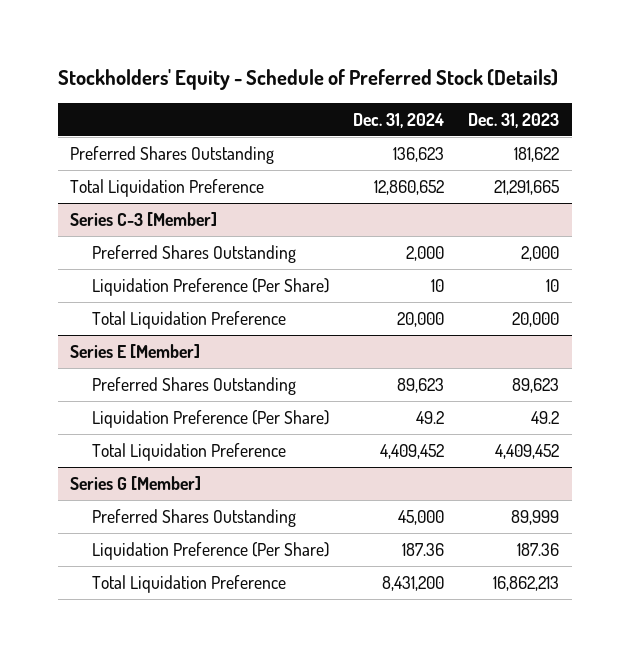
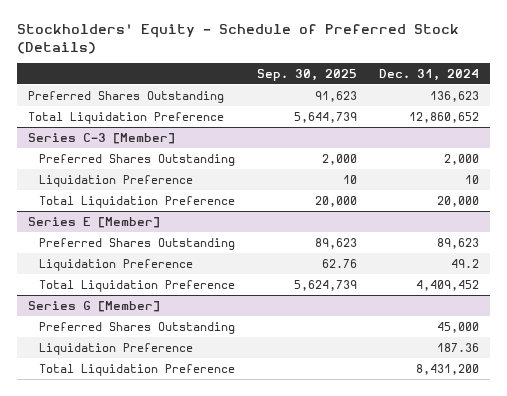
[468,112,560,128] Dec. 31, 2023 -> none
none -> [257,68,358,81] Sep. 30, 2025
[91,278,329,297] Liquidation Preference (Per Share) -> [39,174,194,187] Liquidation Preference
[91,410,329,429] Liquidation Preference (Per Share) -> [39,258,194,271] Liquidation Preference
[91,542,329,561] Liquidation Preference (Per Share) -> [39,342,194,355] Liquidation Preference

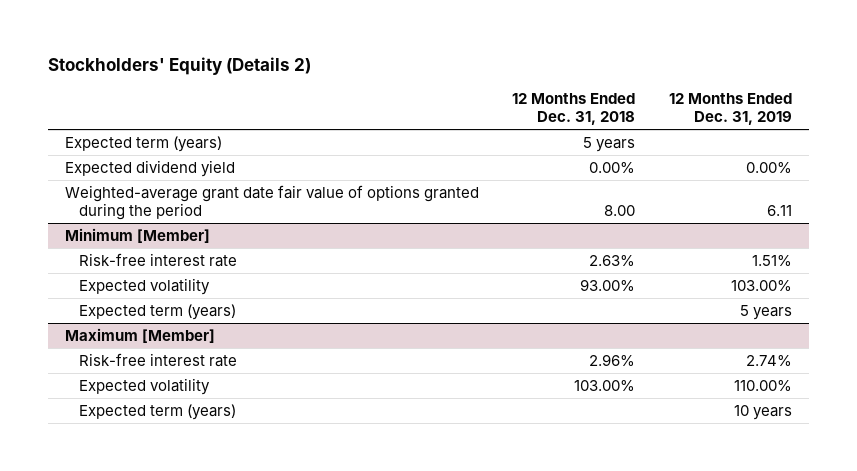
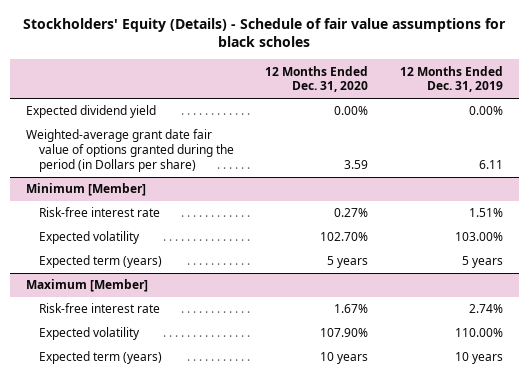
[47,56,311,75] Stockholders' Equity (Details 2) -> [23,17,507,48] Stockholders' Equity (Details) - Schedule of fair value assumptions for black scholes
[512,93,636,125] 12 Months Ended Dec. 31, 2018 -> none
none -> [265,65,369,93] 12 Months Ended Dec. 31, 2020
[64,136,222,153] Expected term (years) -> none
[64,185,479,221] Weighted-average grant date fair value of options granted during the period -> [25,129,234,172] Weighted-average grant date fair value of options granted during the period (in Dollars per share)

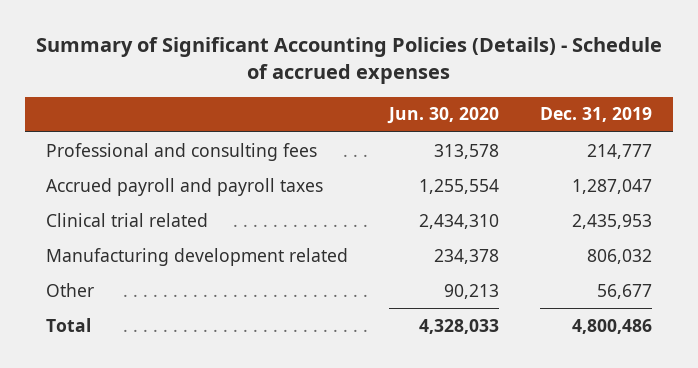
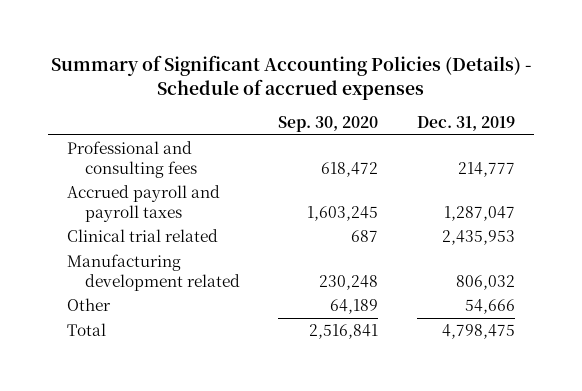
[386,107,499,125] Jun. 30, 2020 -> none
none -> [278,116,379,133] Sep. 30, 2020
[597,283,653,299] 56,677 -> [465,298,516,314] 54,666
[572,318,653,334] 4,800,486 -> [442,323,516,339] 4,798,475

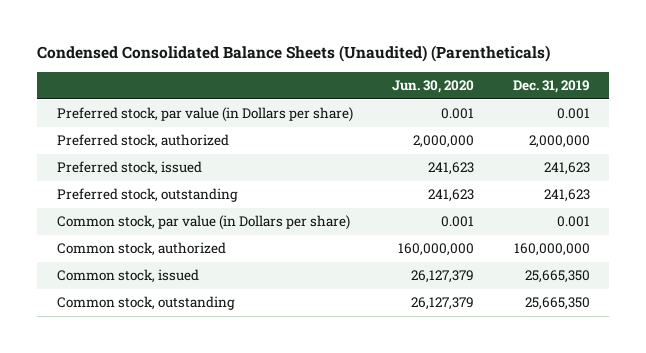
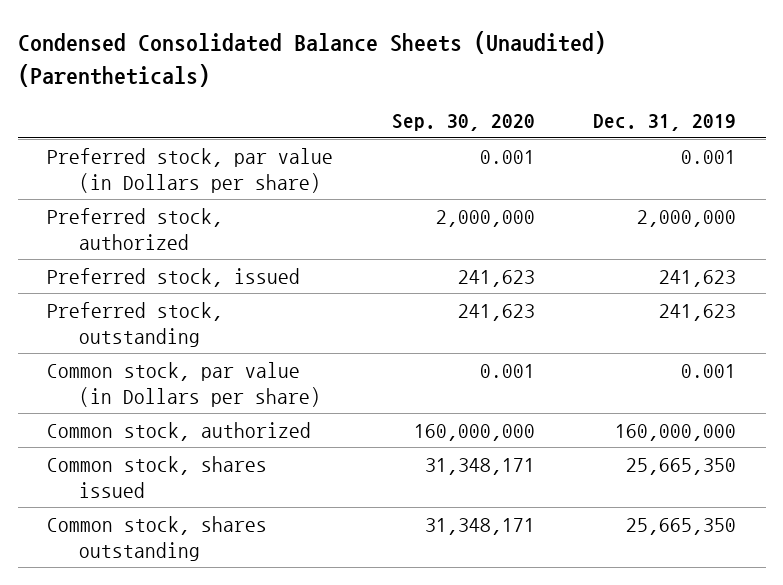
[391,80,474,94] Jun. 30, 2020 -> none
none -> [391,114,535,132] Sep. 30, 2020
[56,269,199,284] Common stock, issued -> [47,455,268,498] Common stock, shares issued
[56,296,235,311] Common stock, outstanding -> [47,515,268,561] Common stock, shares outstanding

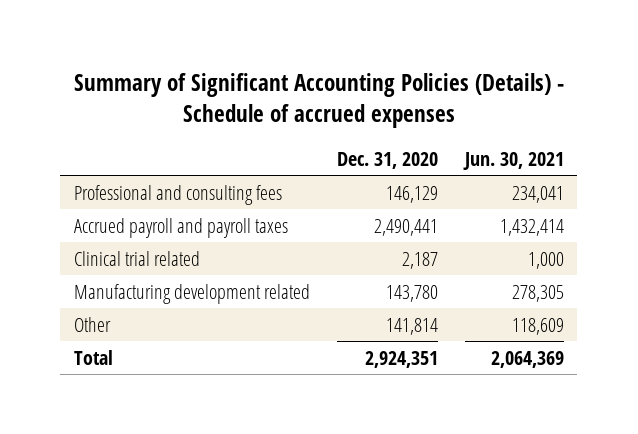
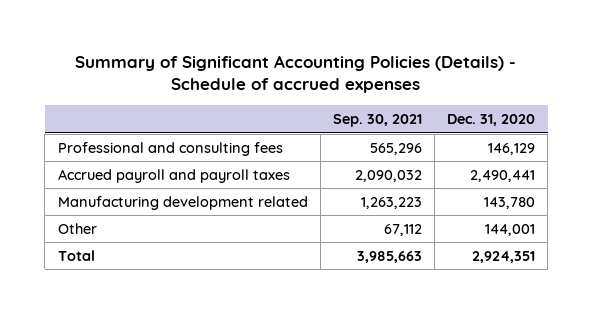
[462,151,564,170] Jun. 30, 2021 -> none
none -> [332,114,422,128] Sep. 30, 2021
[73,250,200,266] Clinical trial related -> none
[385,317,438,335] 141,814 -> [484,223,535,236] 144,001

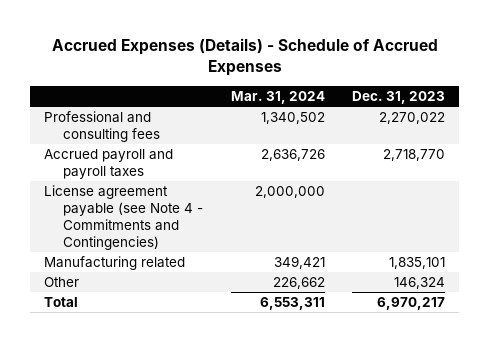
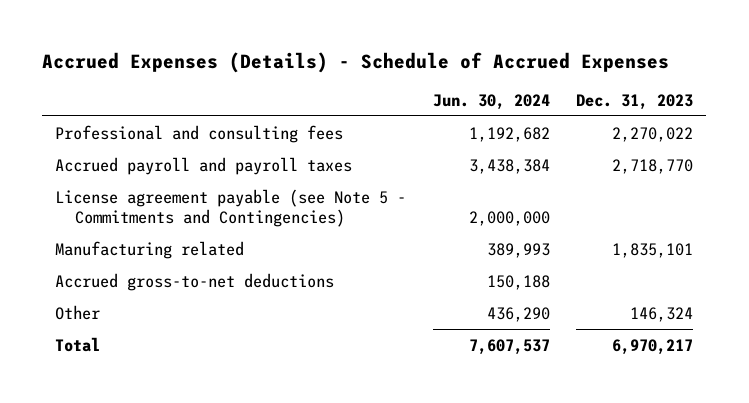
[230,91,325,105] Mar. 31, 2024 -> none
none -> [432,93,550,110] Jun. 30, 2024
[44,185,204,251] License agreement payable (see Note 4 - Commitments and Contingencies) -> [55,188,407,227] License agreement payable (see Note 5 - Commitments and Contingencies)
none -> [55,272,335,291] Accrued gross-to-net deductions

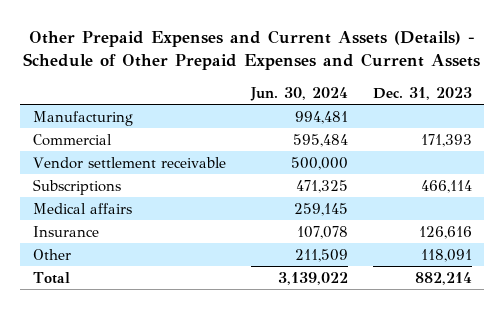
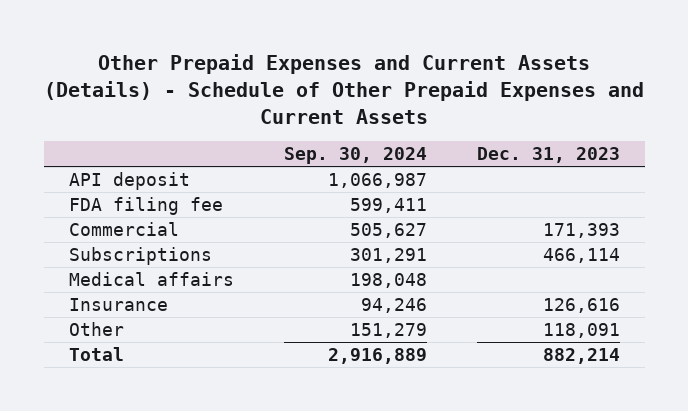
[249,86,348,101] Jun. 30, 2024 -> none
none -> [283,147,427,165] Sep. 30, 2024
[32,110,133,126] Manufacturing -> [68,171,190,190] API deposit
none -> [68,196,223,215] FDA filing fee
[32,156,226,169] Vendor settlement receivable -> none

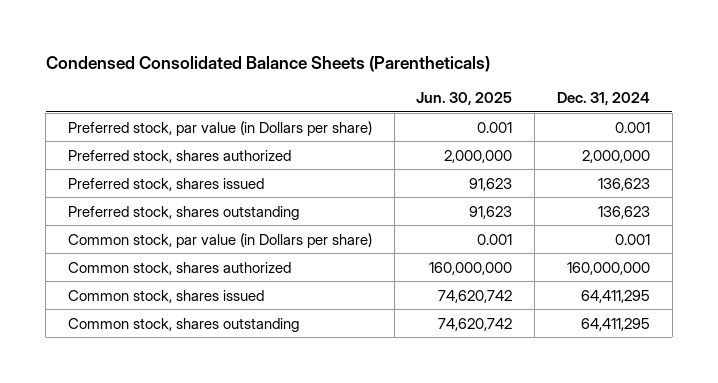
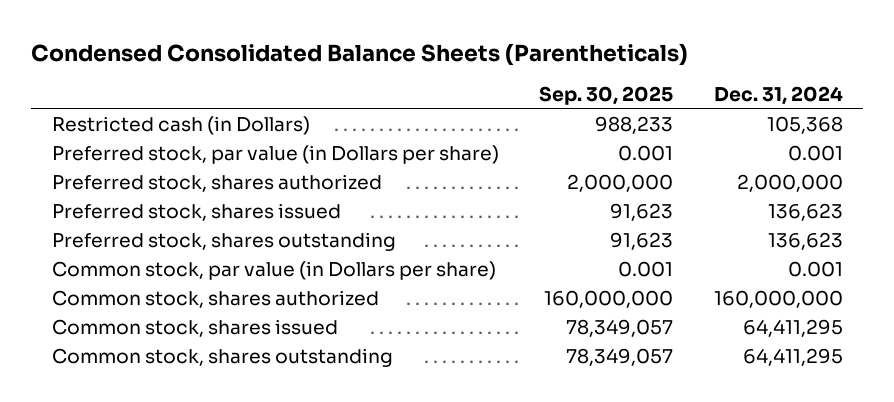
[416,92,513,106] Jun. 30, 2025 -> none
none -> [539,86,674,106] Sep. 30, 2025
none -> [51,116,310,136] Restricted cash (in Dollars)

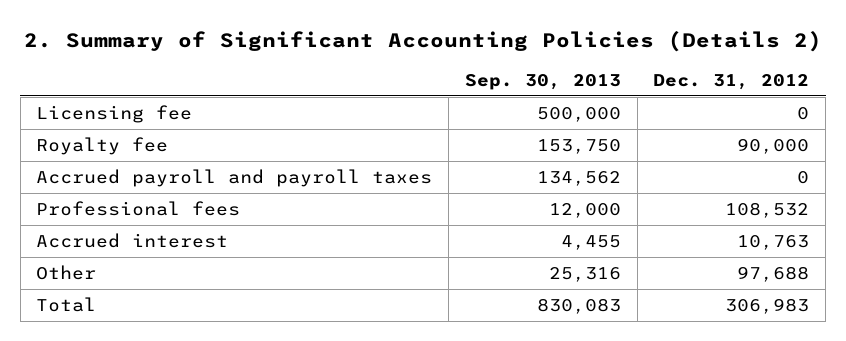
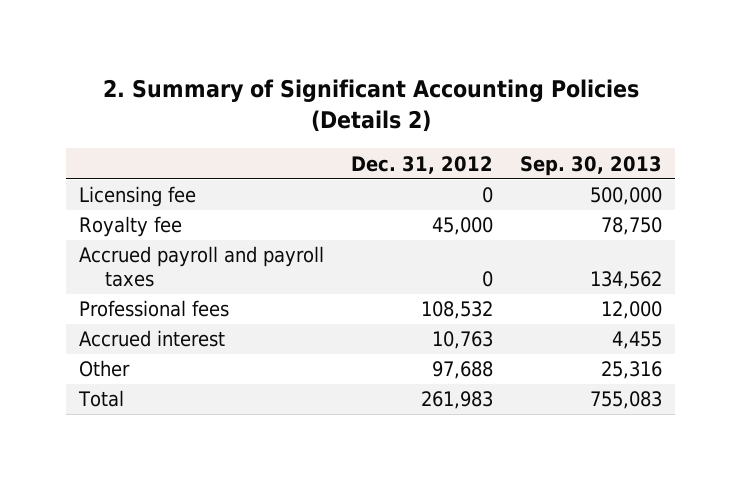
[536,139,621,155] 153,750 -> [600,217,662,236] 78,750
[737,138,810,155] 90,000 -> [432,217,494,236] 45,000
[536,298,621,315] 830,083 -> [589,391,662,410] 755,083
[725,298,810,315] 306,983 -> [421,391,494,410] 261,983

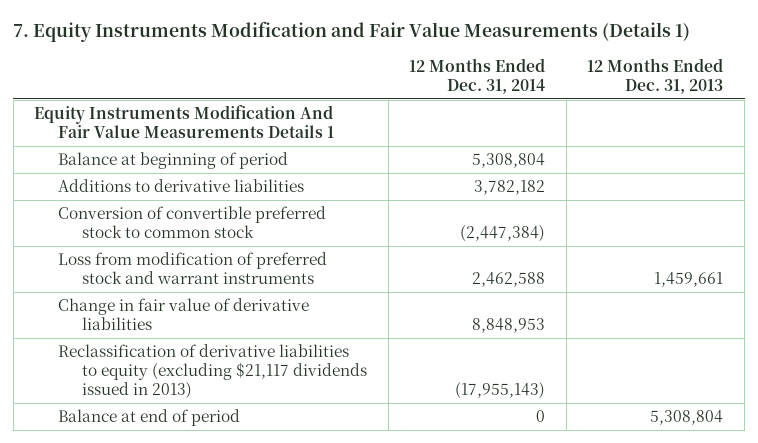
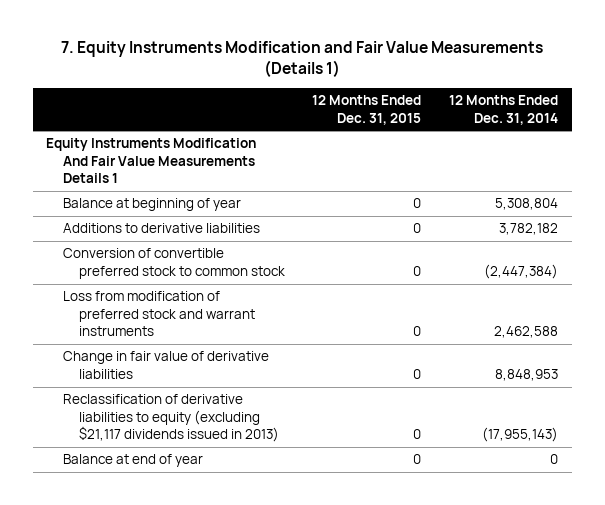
[587,57,724,94] 12 Months Ended Dec. 31, 2013 -> none
none -> [312,95,422,125] 12 Months Ended Dec. 31, 2015
[58,152,289,170] Balance at beginning of period -> [62,198,241,212] Balance at beginning of year
[58,409,241,427] Balance at end of period -> [62,454,203,468] Balance at end of year

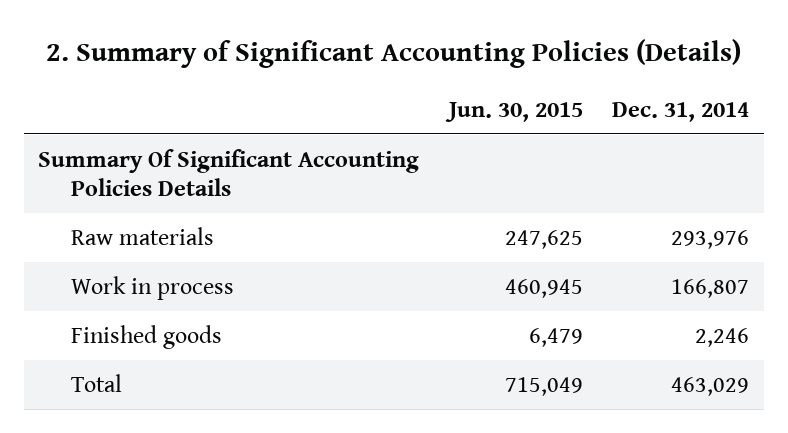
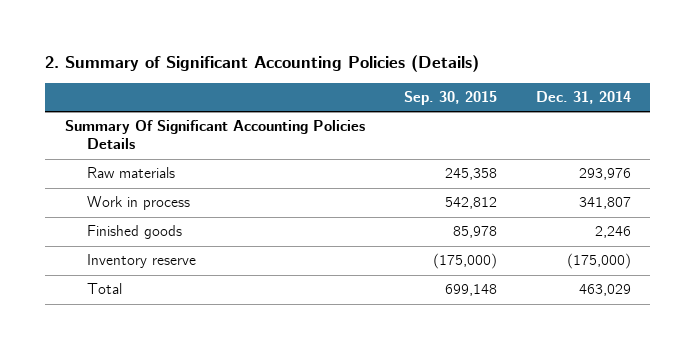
[444,101,583,122] Jun. 30, 2015 -> none
none -> [403,91,497,106] Sep. 30, 2015
[671,278,750,298] 166,807 -> [578,197,631,210] 341,807
none -> [86,254,196,269] Inventory reserve

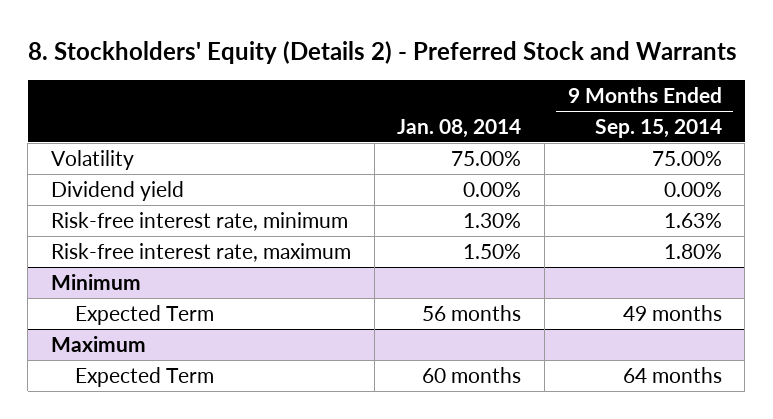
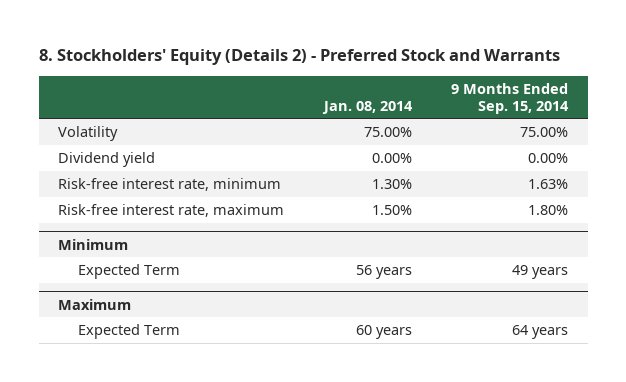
[422,304,522,321] 56 months -> [355,265,412,280] 56 years
[622,304,722,321] 49 months -> [512,265,569,280] 49 years
[422,366,522,383] 60 months -> [355,325,412,340] 60 years
[622,366,722,383] 64 months -> [512,325,569,340] 64 years

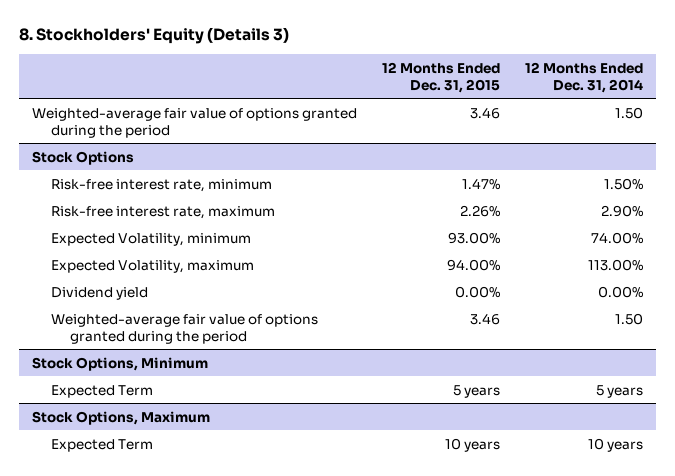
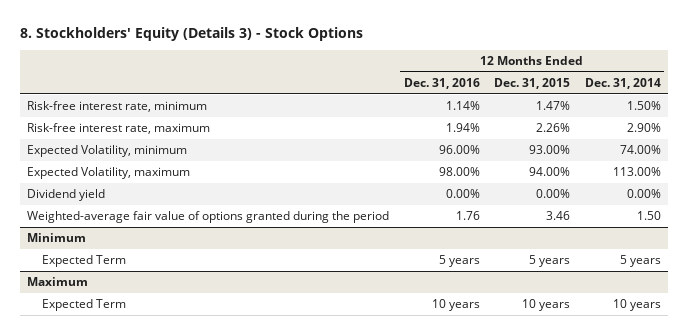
[19,27,290,45] 8. Stockholders' Equity (Details 3) -> [20,27,364,42] 8. Stockholders' Equity (Details 3) - Stock Options
none -> [403,78,480,90] Dec. 31, 2016
[31,107,357,138] Weighted-average fair value of options granted during the period -> none
[31,150,134,165] Stock Options -> none
[31,356,208,371] Stock Options, Minimum -> none
none -> [27,233,87,243] Minimum
[31,410,210,425] Stock Options, Maximum -> none
none -> [27,277,89,287] Maximum

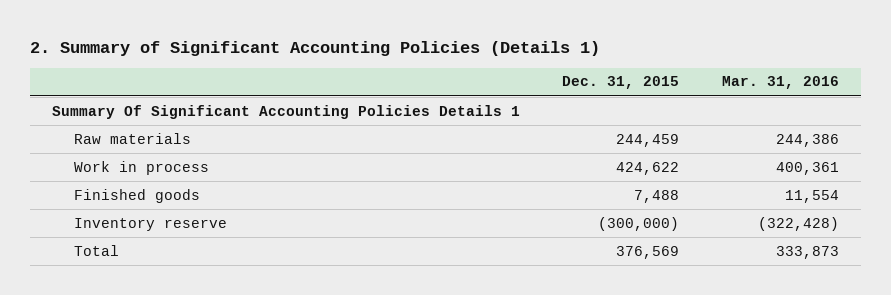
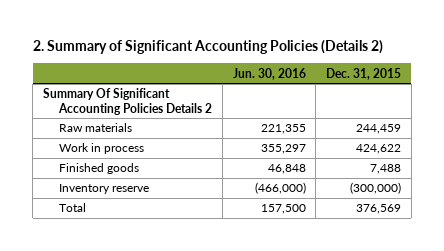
[30,40,601,56] 2. Summary of Significant Accounting Policies (Details 1) -> [32,40,383,55] 2. Summary of Significant Accounting Policies (Details 2)
[722,76,840,90] Mar. 31, 2016 -> none
none -> [232,67,306,80] Jun. 30, 2016
[51,104,520,119] Summary Of Significant Accounting Policies Details 1 -> [42,88,213,115] Summary Of Significant Accounting Policies Details 2

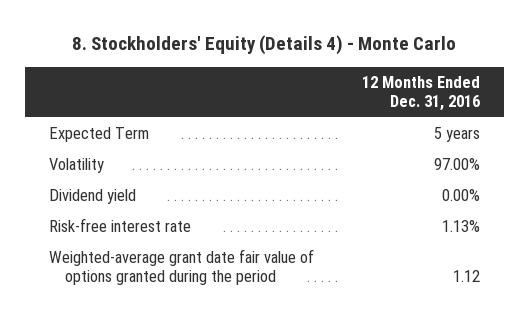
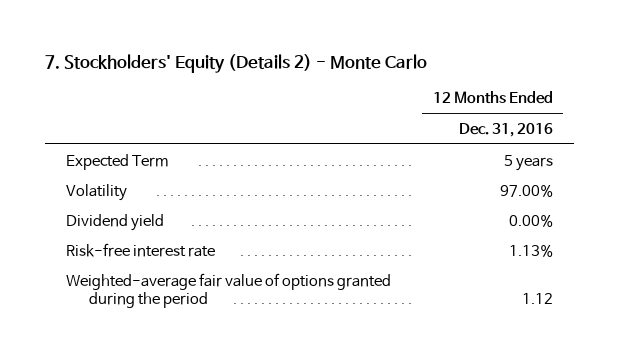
[72,35,457,56] 8. Stockholders' Equity (Details 4) - Monte Carlo -> [44,53,427,73] 7. Stockholders' Equity (Details 2) - Monte Carlo
[48,249,314,286] Weighted-average grant date fair value of options granted during the period -> [65,272,391,309] Weighted-average fair value of options granted during the period

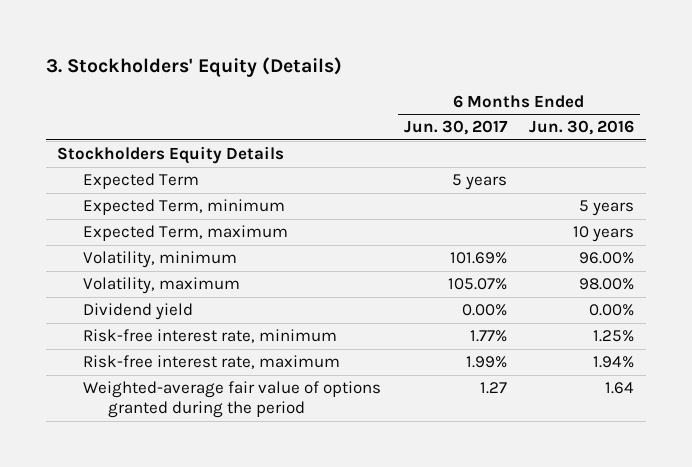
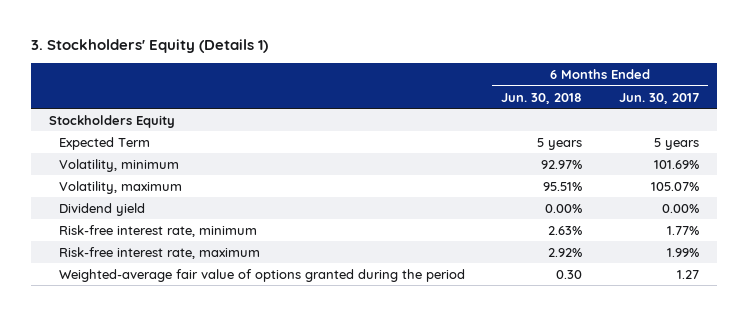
[46,57,343,78] 3. Stockholders' Equity (Details) -> [30,39,268,54] 3. Stockholders' Equity (Details 1)
[529,120,635,136] Jun. 30, 2016 -> none
none -> [501,92,583,104] Jun. 30, 2018
[57,146,285,165] Stockholders Equity Details -> [48,114,175,128] Stockholders Equity
[82,199,285,216] Expected Term, minimum -> none
[82,225,288,242] Expected Term, maximum -> none

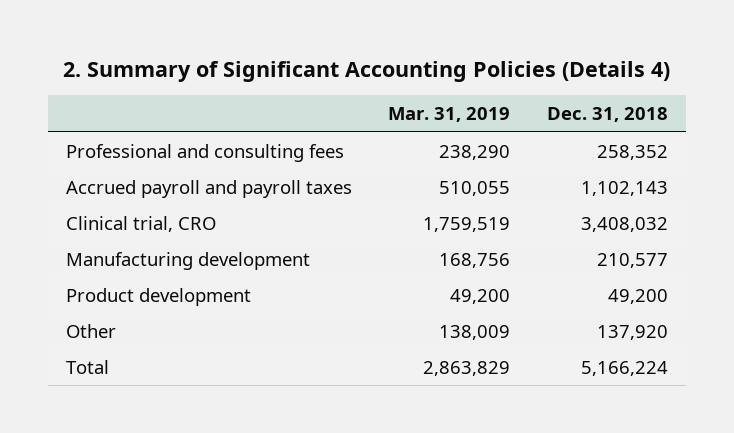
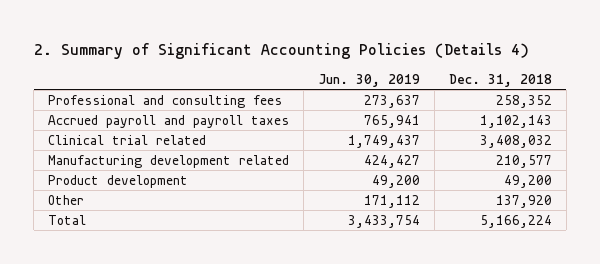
[388,107,511,123] Mar. 31, 2019 -> none
none -> [318,73,420,87] Jun. 30, 2019
[66,215,217,232] Clinical trial, CRO -> [48,134,207,145] Clinical trial related
[66,251,311,270] Manufacturing development -> [48,154,290,168] Manufacturing development related

